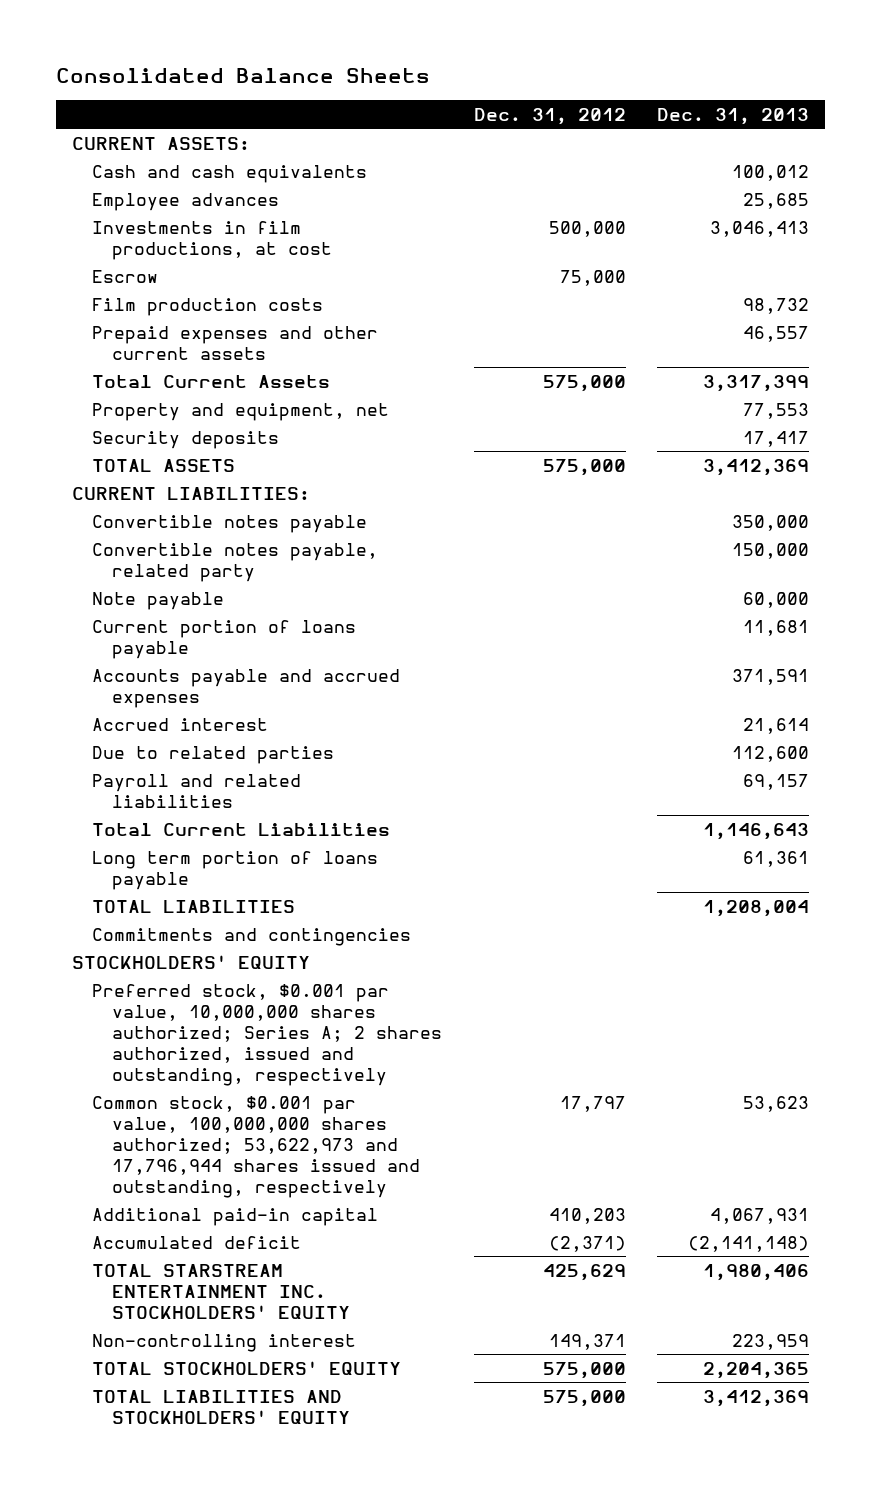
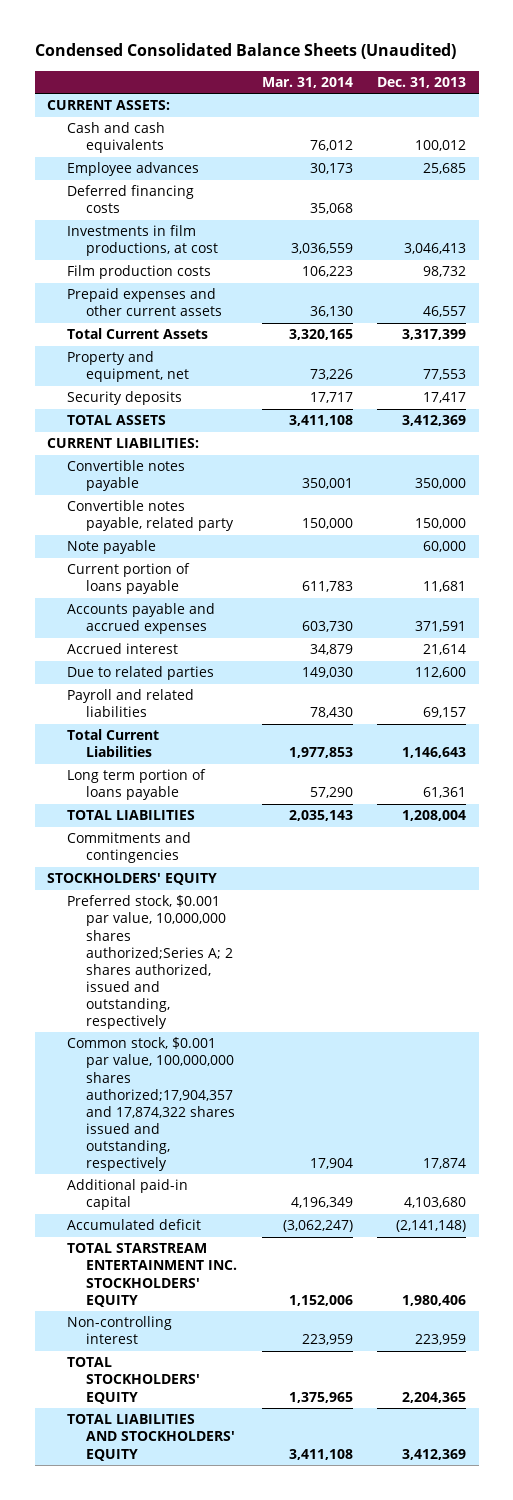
[55,67,430,83] Consolidated Balance Sheets -> [34,43,456,60] Condensed Consolidated Balance Sheets (Unaudited)
[473,107,626,125] Dec. 31, 2012 -> none
none -> [261,76,353,88] Mar. 31, 2014
none -> [66,185,194,214] Deferred financing costs
[91,269,158,283] Escrow -> none
[91,983,443,1086] Preferred stock, $0.001 par value, 10,000,000 shares authorized; Series A; 2 shares authorized, issued and outstanding, respectively -> [66,895,234,1030] Preferred stock, $0.001 par value, 10,000,000 shares authorized;Series A; 2 shares authorized, issued and outstanding, respectively
[91,1095,421,1198] Common stock, $0.001 par value, 100,000,000 shares authorized; 53,622,973 and 17,796,944 shares issued and outstanding, respectively -> [66,1037,236,1172] Common stock, $0.001 par value, 100,000,000 shares authorized;17,904,357 and 17,874,322 shares issued and outstanding, respectively
[743,1095,810,1112] 53,623 -> [423,1158,467,1170] 17,874
[710,1207,810,1224] 4,067,931 -> [404,1197,467,1209] 4,103,680

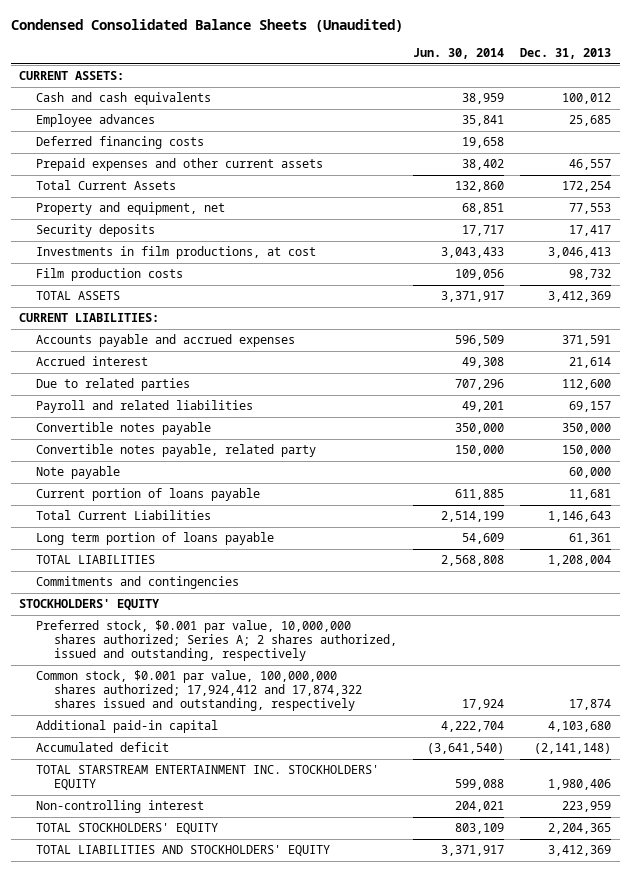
[261,76,353,88] Mar. 31, 2014 -> none
none -> [413,47,505,59] Jun. 30, 2014
[402,329,467,341] 3,317,399 -> [562,181,612,193] 172,254
[66,225,219,257] Investments in film productions, at cost -> [36,246,317,260] Investments in film productions, at cost
[66,265,211,280] Film production costs -> [36,268,184,282] Film production costs
[66,460,185,492] Convertible notes payable -> [36,422,212,436] Convertible notes payable
[66,500,235,532] Convertible notes payable, related party -> [36,444,317,458] Convertible notes payable, related party
[66,540,156,555] Note payable -> [36,466,121,480] Note payable
[66,563,190,595] Current portion of loans payable -> [36,488,261,502] Current portion of loans payable
[66,895,234,1030] Preferred stock, $0.001 par value, 10,000,000 shares authorized;Series A; 2 shares authorized, issued and outstanding, respectively -> [36,620,397,662] Preferred stock, $0.001 par value, 10,000,000 shares authorized; Series A; 2 shares authorized, issued and outstanding, respectively
[66,1037,236,1172] Common stock, $0.001 par value, 100,000,000 shares authorized;17,904,357 and 17,874,322 shares issued and outstanding, respectively -> [36,670,362,712] Common stock, $0.001 par value, 100,000,000 shares authorized; 17,924,412 and 17,874,322 shares issued and outstanding, respectively

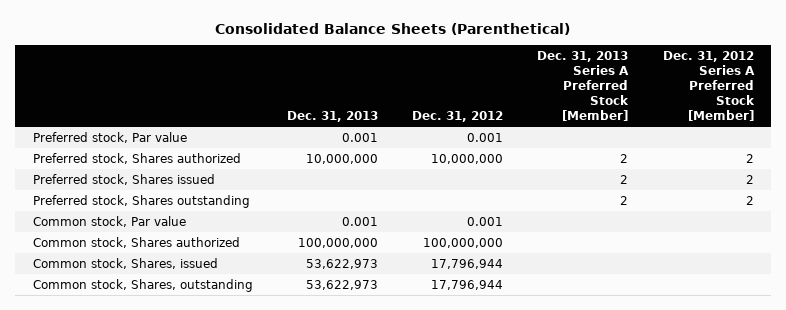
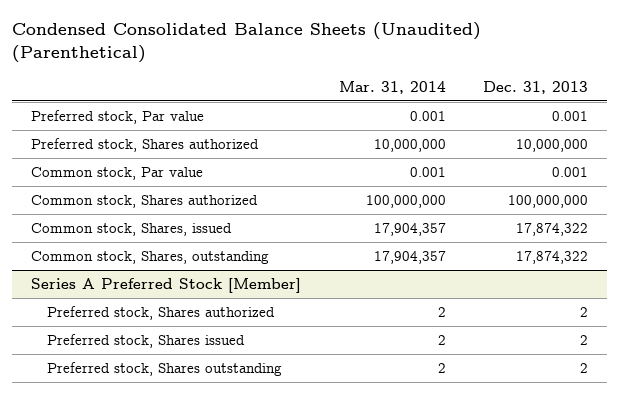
[215,22,571,35] Consolidated Balance Sheets (Parenthetical) -> [12,22,482,63] Condensed Consolidated Balance Sheets (Unaudited) (Parenthetical)
[412,111,504,123] Dec. 31, 2012 -> none
[537,50,630,122] Dec. 31, 2013 Series A Preferred Stock [Member] -> none
[662,50,755,122] Dec. 31, 2012 Series A Preferred Stock [Member] -> none
none -> [338,80,446,94] Mar. 31, 2014
[32,173,215,185] Preferred stock, Shares issued -> none
[32,194,250,208] Preferred stock, Shares outstanding -> none
[305,258,378,269] 53,622,973 -> [516,223,589,237] 17,874,322
[305,279,378,290] 53,622,973 -> [516,251,589,265] 17,874,322
none -> [31,278,302,294] Series A Preferred Stock [Member]
none -> [47,306,276,321] Preferred stock, Shares authorized
none -> [47,334,246,349] Preferred stock, Shares issued
none -> [47,362,283,377] Preferred stock, Shares outstanding

